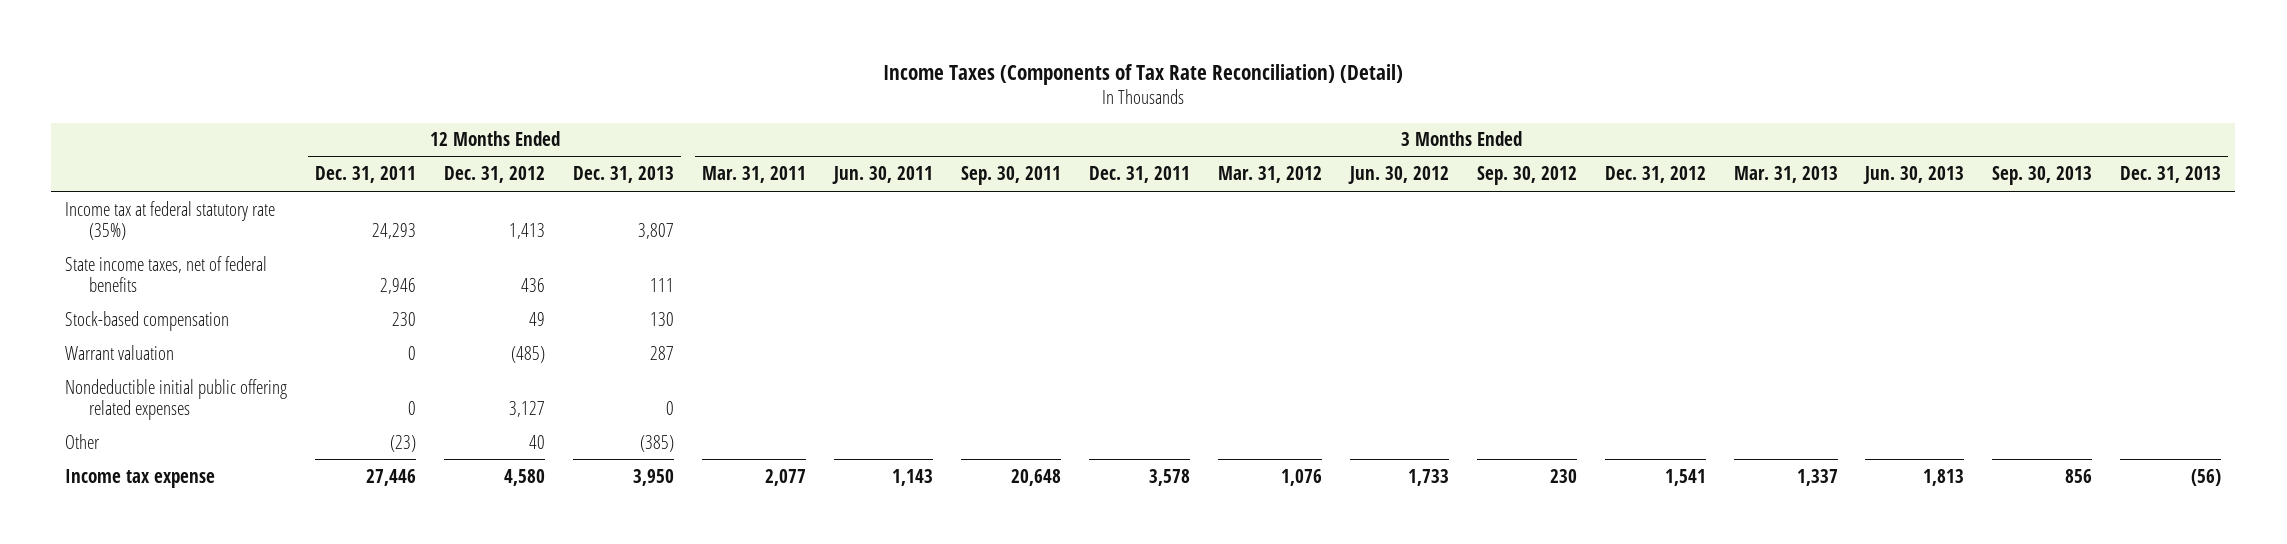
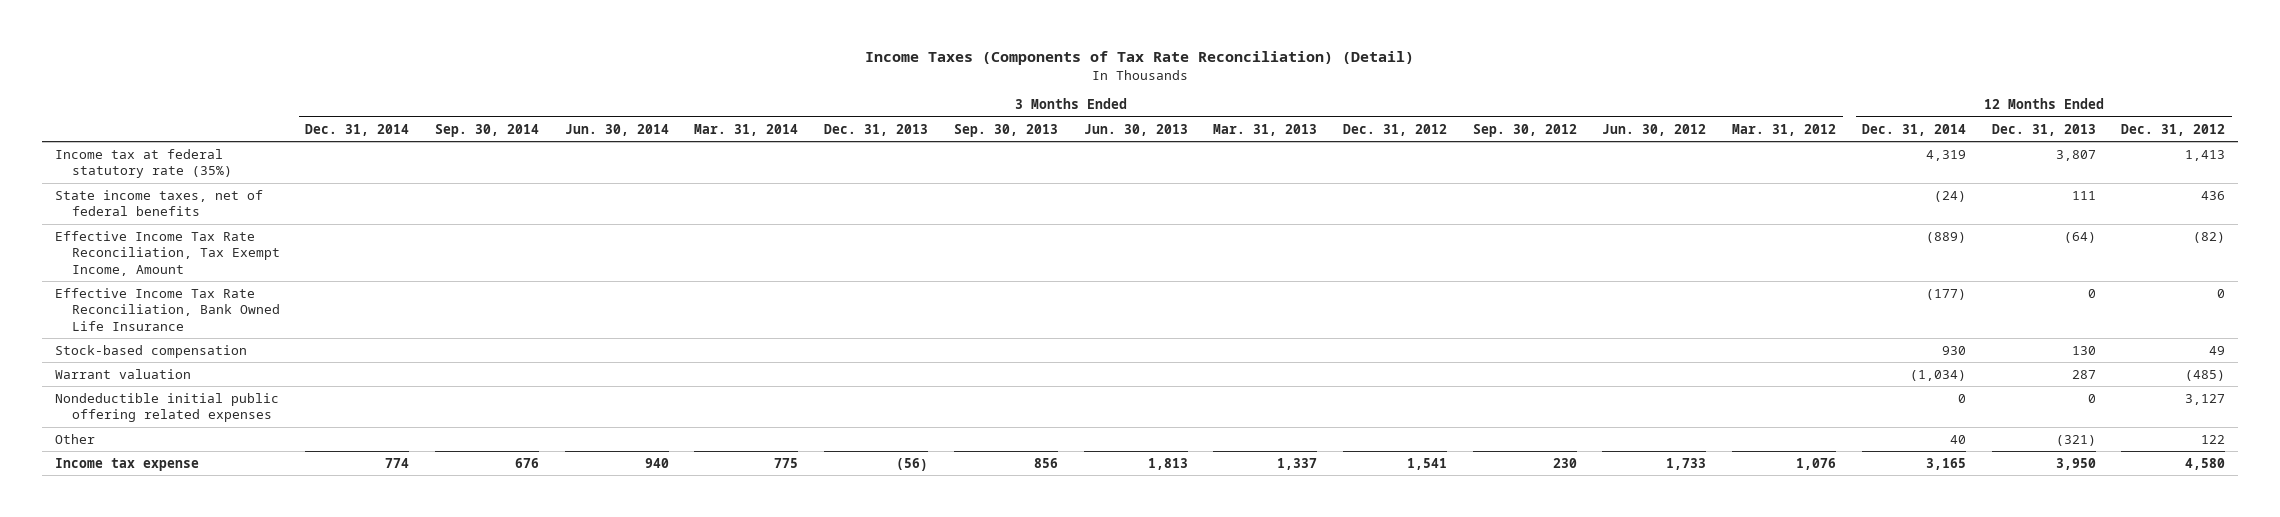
[315,166,417,184] Dec. 31, 2011 -> none
[702,166,807,184] Mar. 31, 2011 -> none
[831,166,933,185] Jun. 30, 2011 -> none
[960,166,1061,186] Sep. 30, 2011 -> none
[1088,166,1190,184] Dec. 31, 2011 -> none
none -> [305,123,410,136] Dec. 31, 2014
none -> [434,123,539,137] Sep. 30, 2014
none -> [564,123,669,136] Jun. 30, 2014
none -> [694,123,799,136] Mar. 31, 2014
none -> [1861,123,1966,136] Dec. 31, 2014
none -> [54,230,280,276] Effective Income Tax Rate Reconciliation, Tax Exempt Income, Amount
none -> [54,287,280,331] Effective Income Tax Rate Reconciliation, Bank Owned Life Insurance
[529,434,546,449] 40 -> [2201,434,2226,444] 122
[640,434,675,452] (385) -> [2055,434,2096,446] (321)

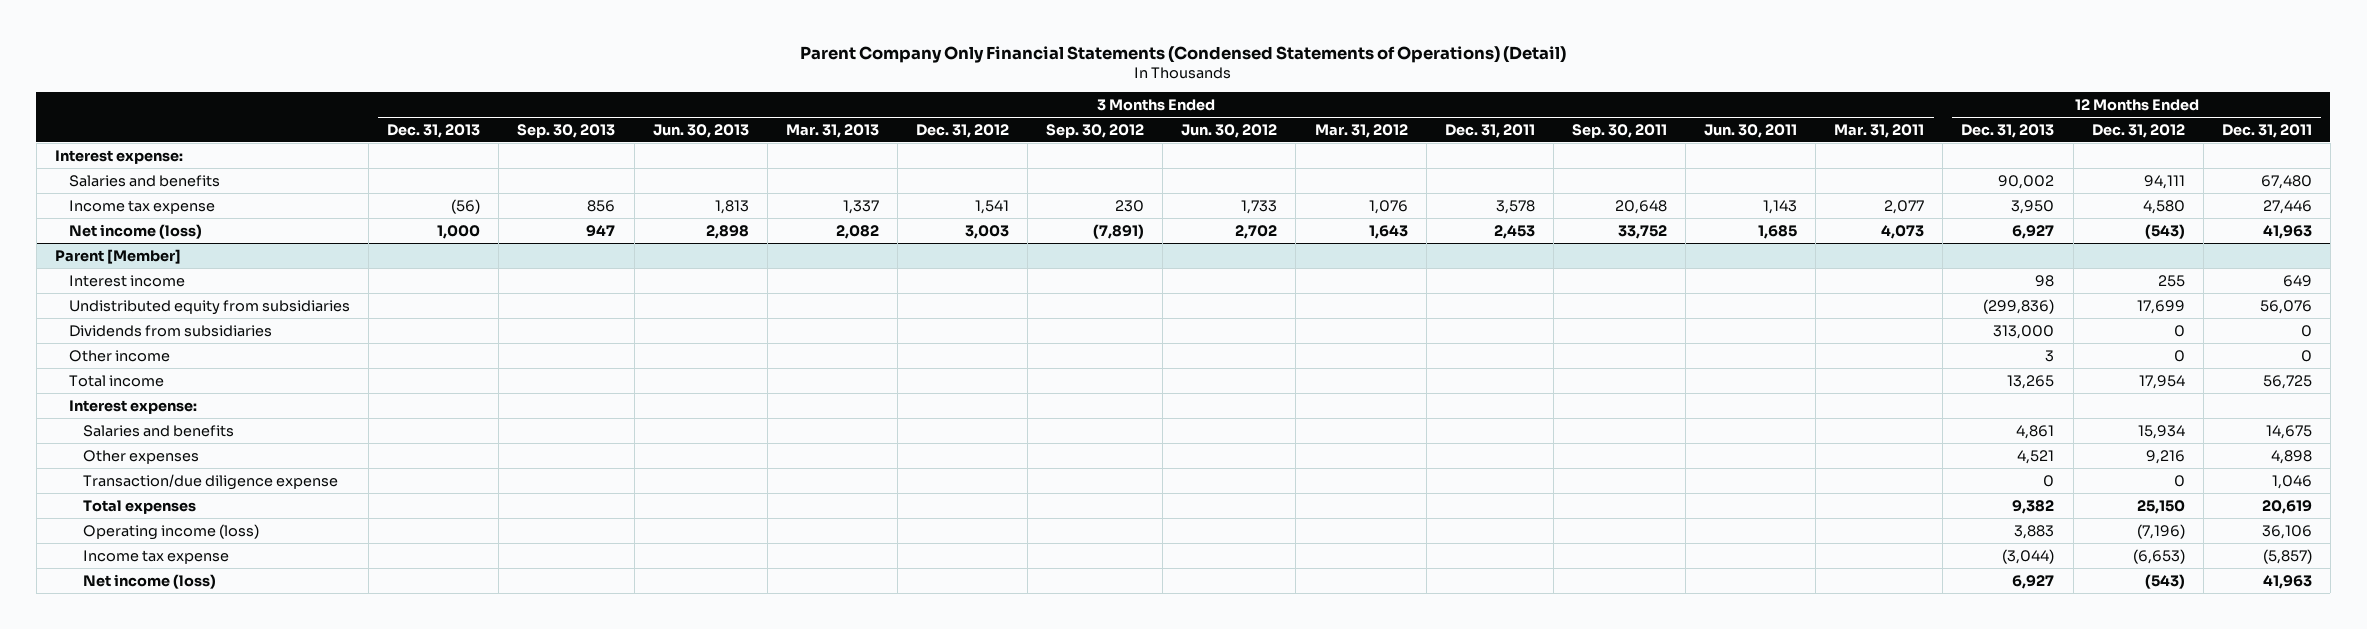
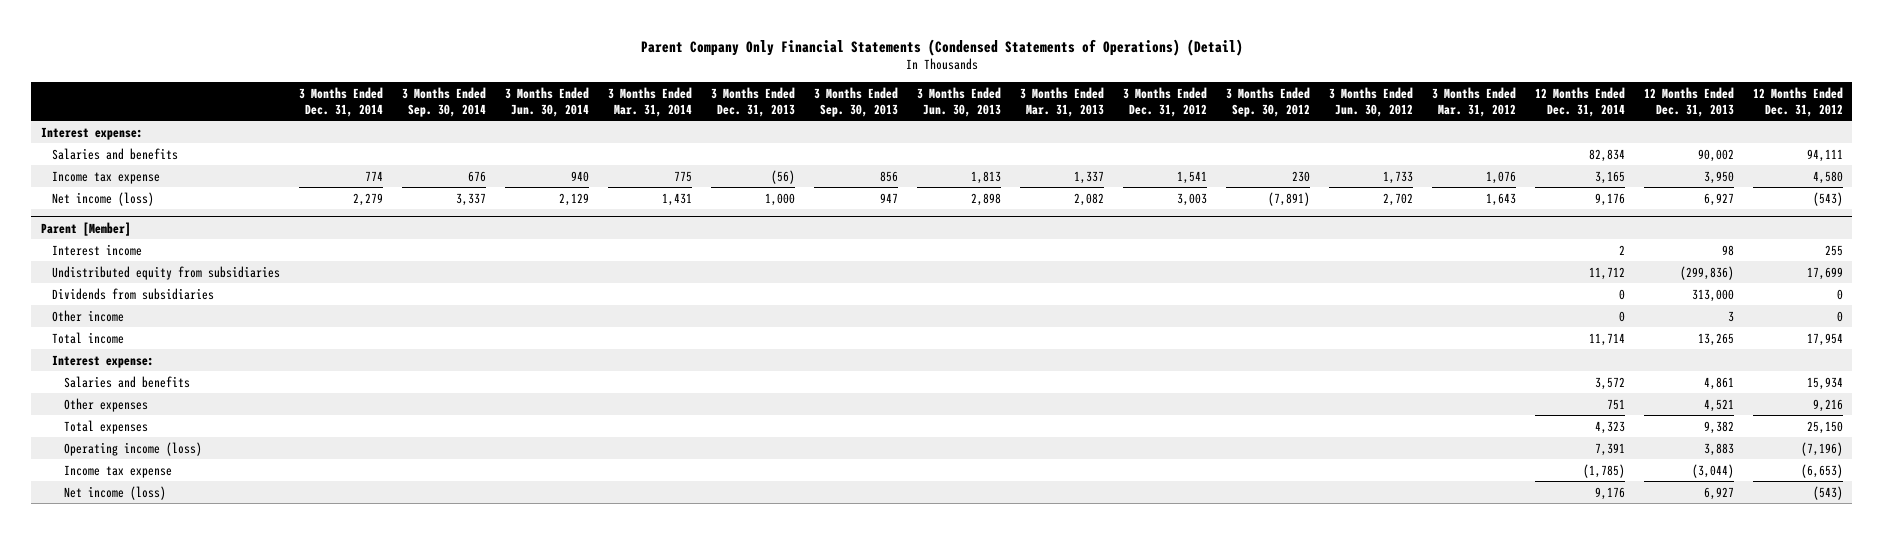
[1444,123,1535,138] Dec. 31, 2011 -> none
[1571,123,1667,138] Sep. 30, 2011 -> none
[1704,123,1798,138] Jun. 30, 2011 -> none
[1834,123,1925,138] Mar. 31, 2011 -> none
[2221,123,2312,138] Dec. 31, 2011 -> none
none -> [299,87,384,117] 3 Months Ended Dec. 31, 2014
none -> [402,87,487,117] 3 Months Ended Sep. 30, 2014
none -> [505,87,590,117] 3 Months Ended Jun. 30, 2014
none -> [608,87,693,117] 3 Months Ended Mar. 31, 2014
none -> [1534,87,1625,117] 12 Months Ended Dec. 31, 2014
[83,473,339,490] Transaction/due diligence expense -> none

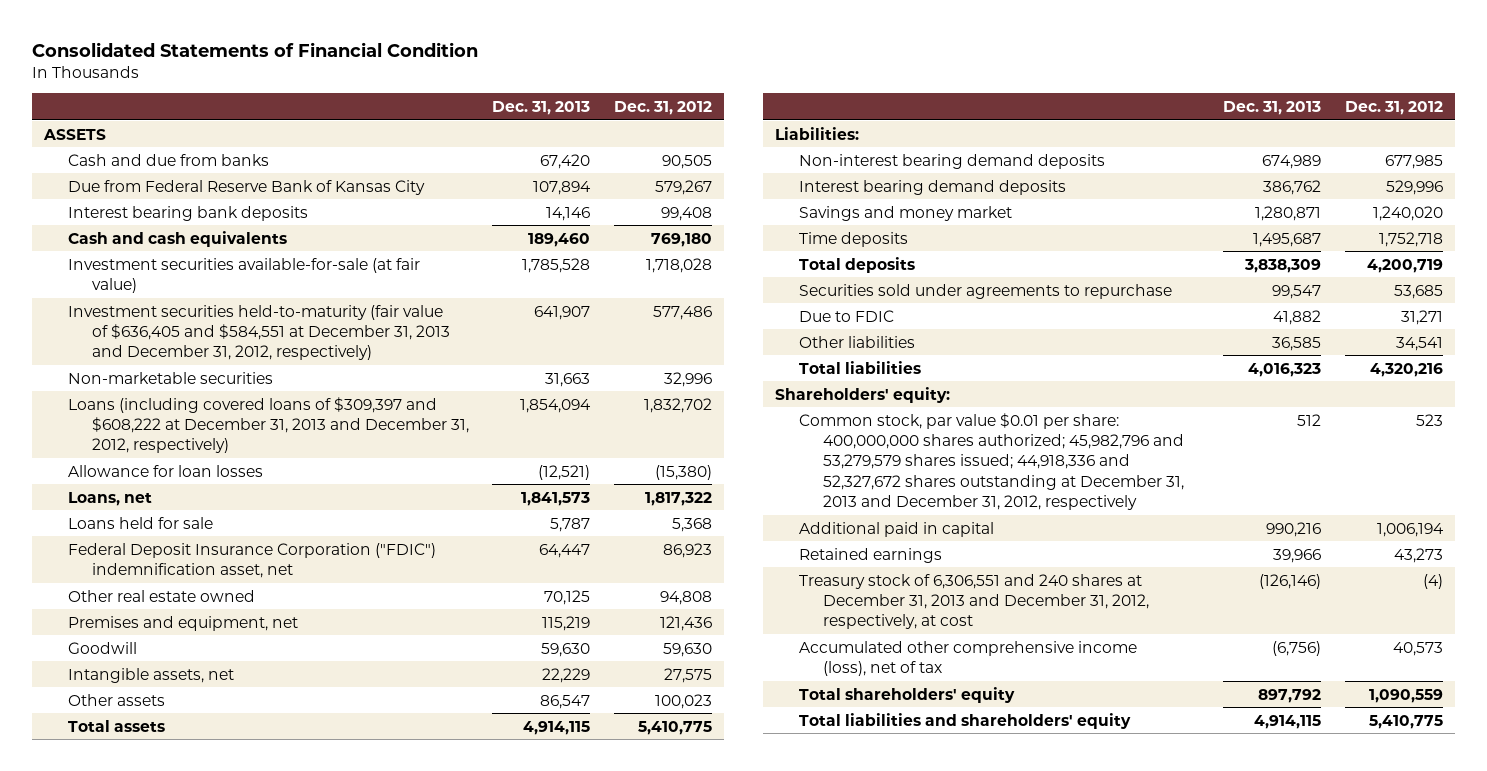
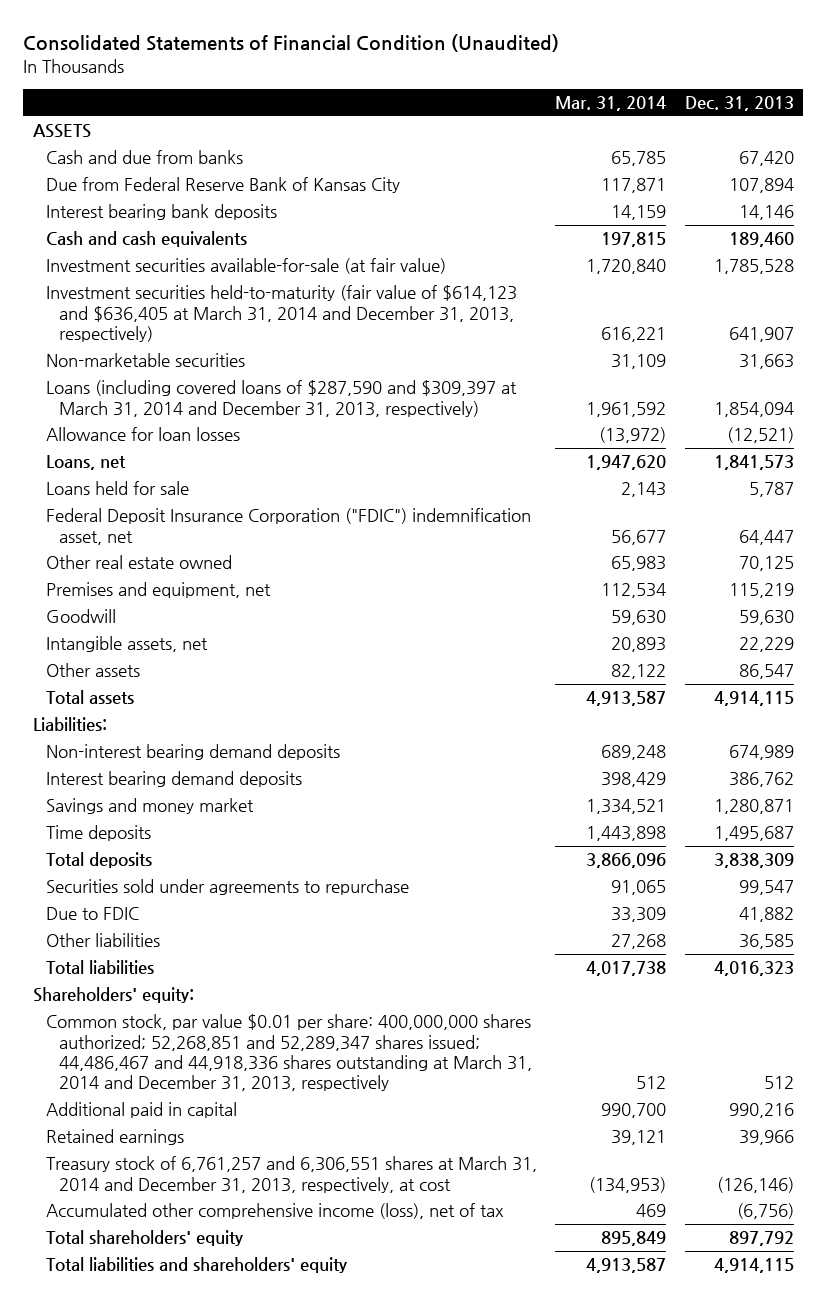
[32,41,479,57] Consolidated Statements of Financial Condition -> [23,34,560,53] Consolidated Statements of Financial Condition (Unaudited)
[614,101,713,116] Dec. 31, 2012 -> none
none -> [555,95,667,111] Mar. 31, 2014
[67,304,450,361] Investment securities held-to-maturity (fair value of $636,405 and $584,551 at December 31, 2013 and December 31, 2012, respectively) -> [45,285,517,343] Investment securities held-to-maturity (fair value of $614,123 and $636,405 at March 31, 2014 and December 31, 2013, respectively)
[67,396,469,454] Loans (including covered loans of $309,397 and $608,222 at December 31, 2013 and December 31, 2012, respectively) -> [45,380,517,417] Loans (including covered loans of $287,590 and $309,397 at March 31, 2014 and December 31, 2013, respectively)
[798,412,1184,511] Common stock, par value $0.01 per share: 400,000,000 shares authorized; 45,982,796 and 53,279,579 shares issued; 44,918,336 and 52,327,672 shares outstanding at December 31, 2013 and December 31, 2012, respectively -> [45,1014,532,1092] Common stock, par value $0.01 per share: 400,000,000 shares authorized; 52,268,851 and 52,289,347 shares issued; 44,486,467 and 44,918,336 shares outstanding at March 31, 2014 and December 31, 2013, respectively
[798,573,1149,630] Treasury stock of 6,306,551 and 240 shares at December 31, 2013 and December 31, 2012, respectively, at cost -> [45,1156,537,1193] Treasury stock of 6,761,257 and 6,306,551 shares at March 31, 2014 and December 31, 2013, respectively, at cost

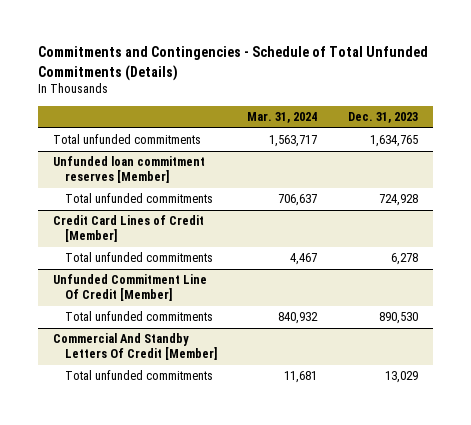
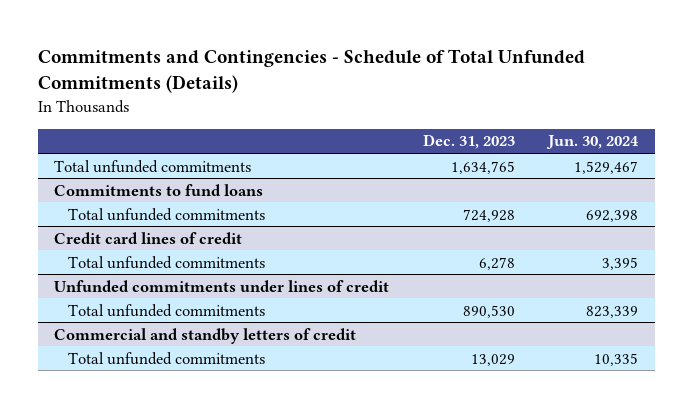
[247,112,318,124] Mar. 31, 2024 -> none
none -> [546,135,640,150] Jun. 30, 2024
[53,156,206,183] Unfunded loan commitment reserves [Member] -> [54,183,264,196] Commitments to fund loans
[53,215,205,242] Credit Card Lines of Credit [Member] -> [54,231,243,244] Credit card lines of credit
[53,274,208,301] Unfunded Commitment Line Of Credit [Member] -> [54,279,390,292] Unfunded commitments under lines of credit
[53,333,217,360] Commercial And Standby Letters Of Credit [Member] -> [54,327,357,344] Commercial and standby letters of credit

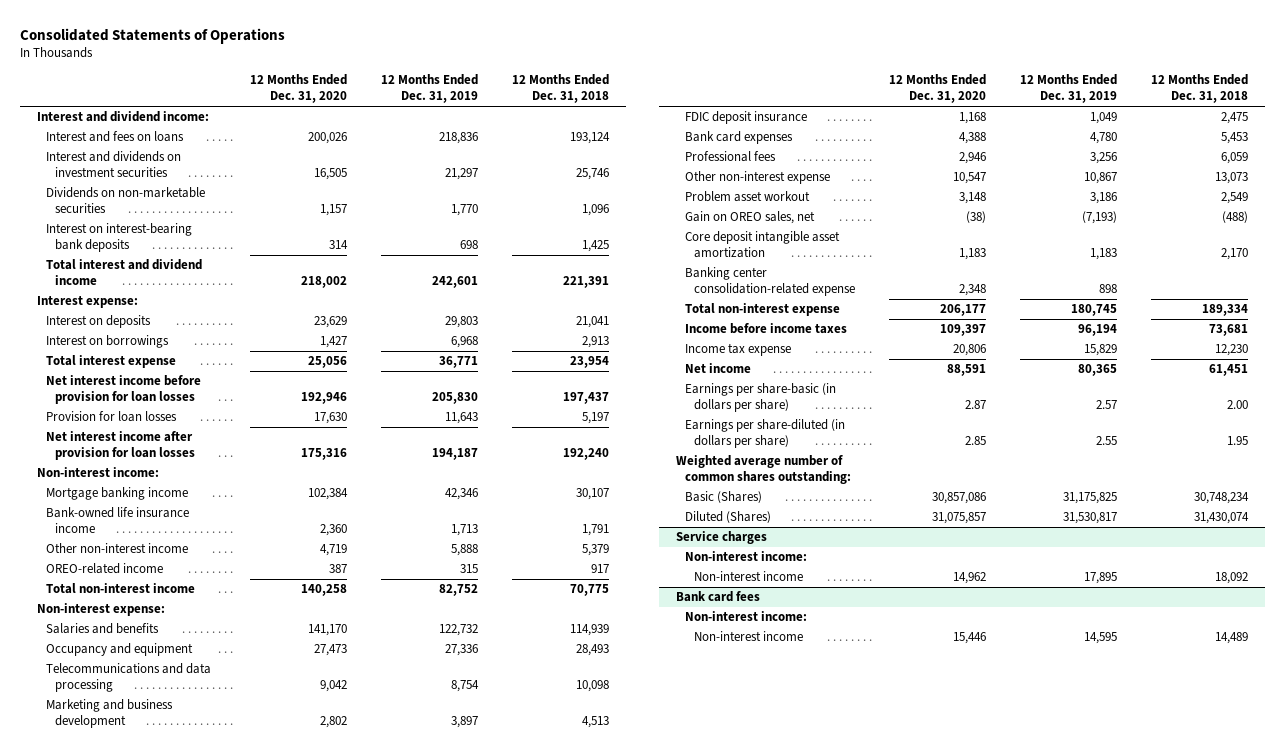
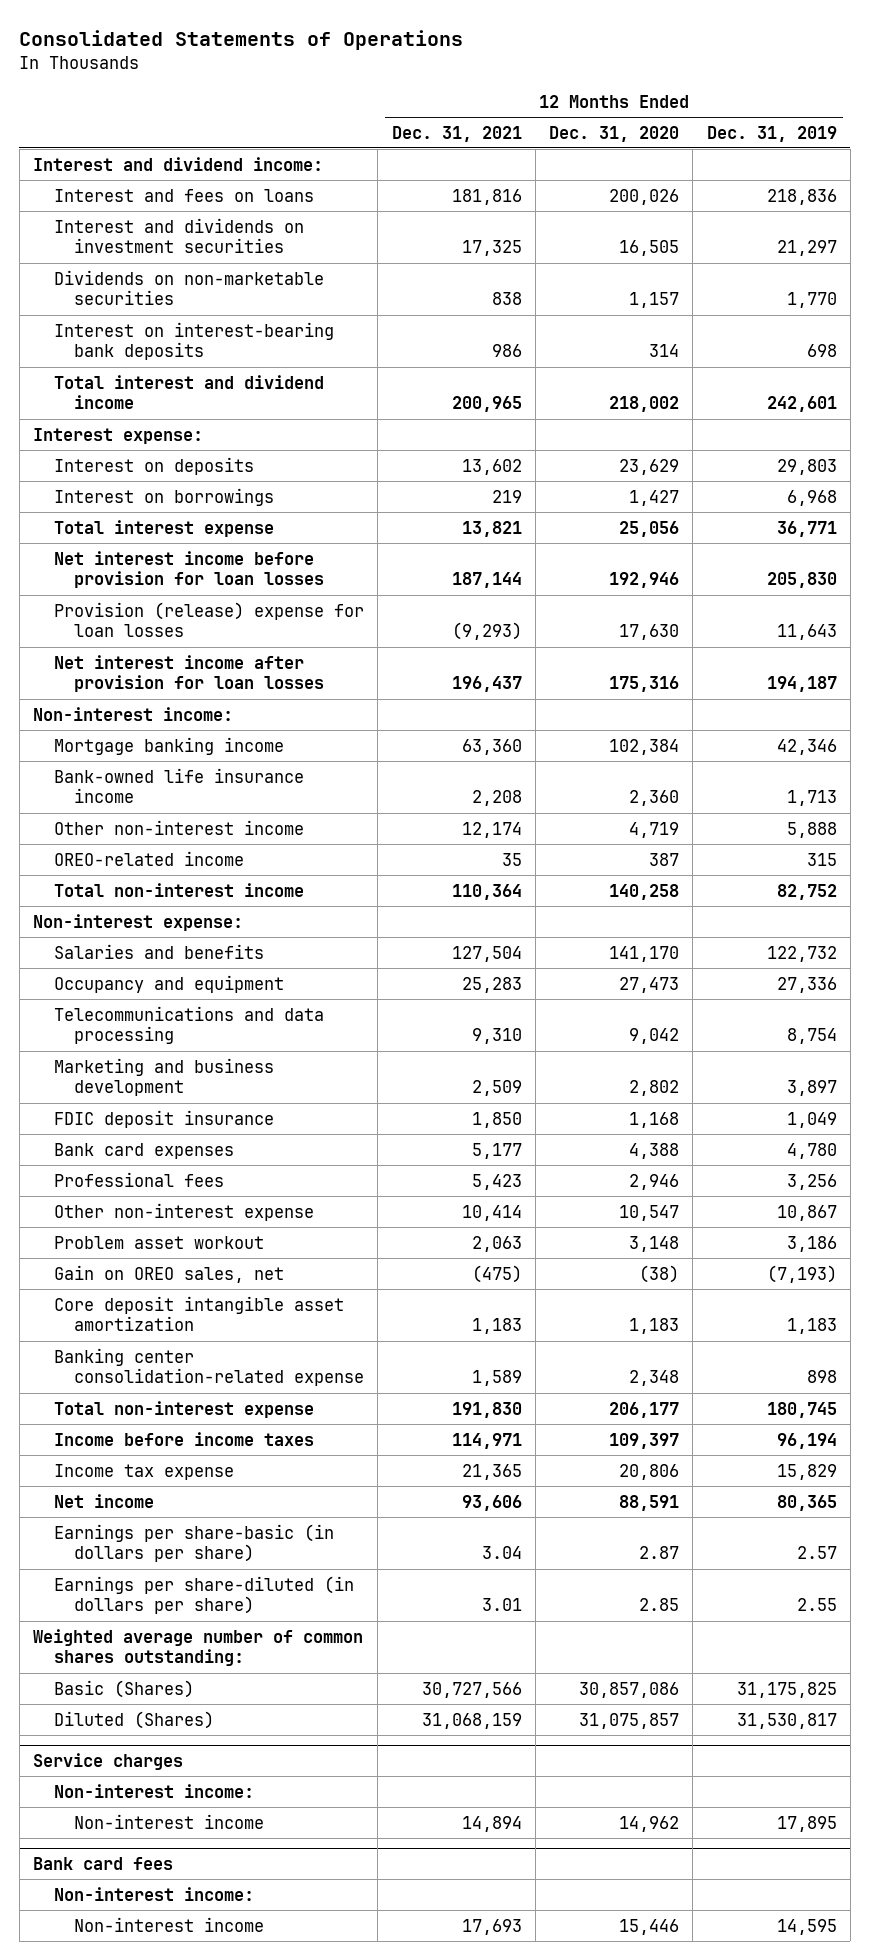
[512,74,610,104] 12 Months Ended Dec. 31, 2018 -> none
none -> [391,125,522,142] Dec. 31, 2021
[46,411,178,423] Provision for loan losses -> [53,601,364,638] Provision (release) expense for loan losses

